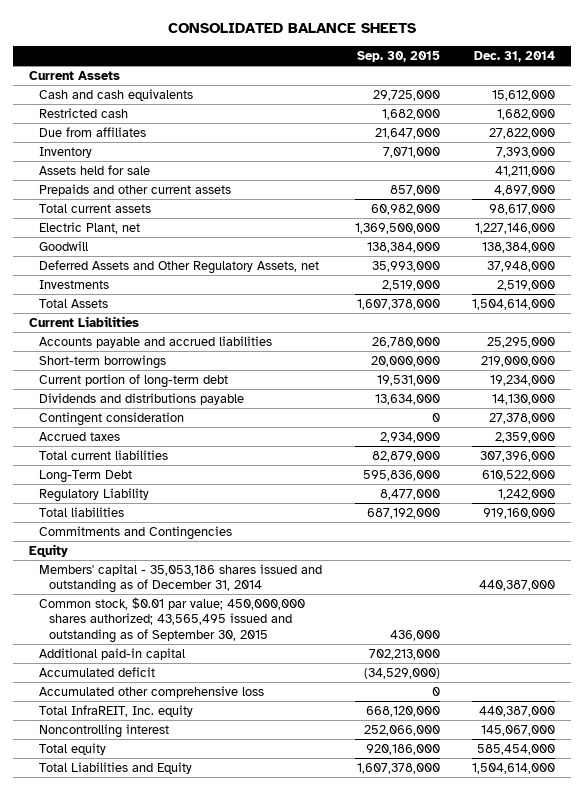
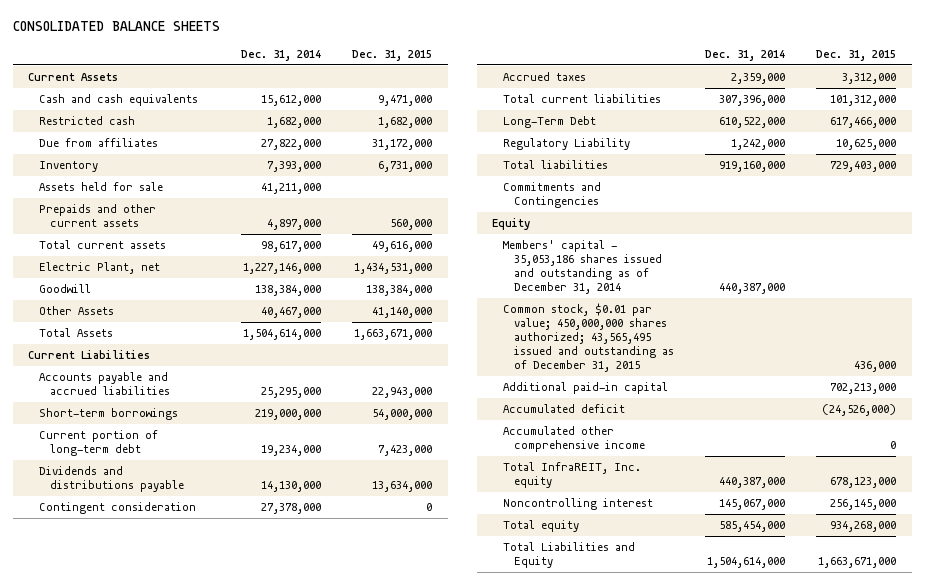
[356,51,440,63] Sep. 30, 2015 -> none
none -> [352,49,433,61] Dec. 31, 2015
[38,259,319,274] Deferred Assets and Other Regulatory Assets, net -> none
[38,279,109,289] Investments -> none
none -> [39,305,115,315] Other Assets
[38,596,305,643] Common stock, $0.01 par value; 450,000,000 shares authorized; 43,565,495 issued and outstanding as of September 30, 2015 -> [503,302,675,373] Common stock, $0.01 par value; 450,000,000 shares authorized; 43,565,495 issued and outstanding as of December 31, 2015
[38,685,264,698] Accumulated other comprehensive loss -> [503,425,646,453] Accumulated other comprehensive income

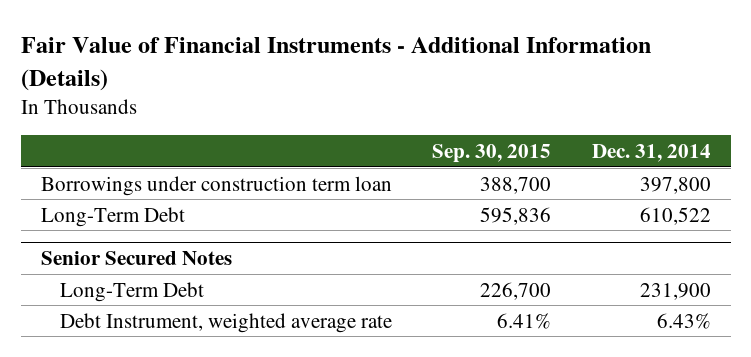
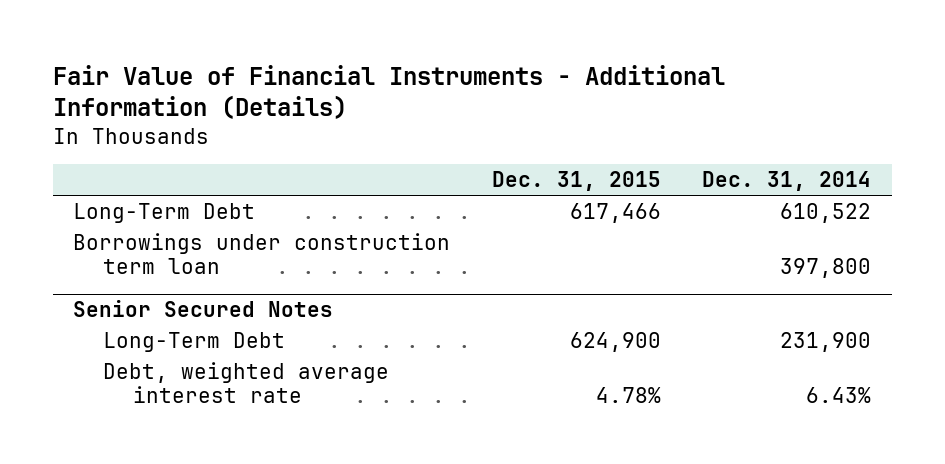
[432,144,552,164] Sep. 30, 2015 -> none
none -> [491,171,661,192] Dec. 31, 2015
[40,175,392,196] Borrowings under construction term loan -> [73,232,451,275] Borrowings under construction term loan
[60,312,393,333] Debt Instrument, weighted average rate -> [103,361,390,404] Debt, weighted average interest rate

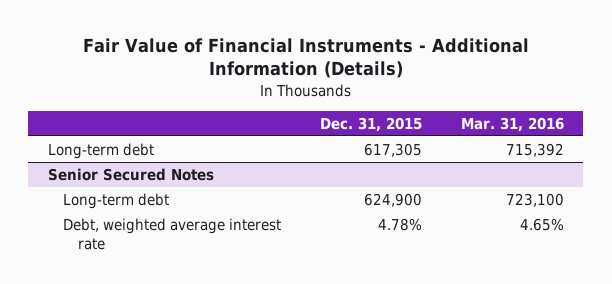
[702,171,872,192] Dec. 31, 2014 -> none
none -> [460,116,564,132] Mar. 31, 2016
[73,232,451,275] Borrowings under construction term loan -> none
[73,202,256,223] Long-Term Debt -> [47,142,154,159] Long-term debt
[569,202,661,223] 617,466 -> [363,142,422,157] 617,305
[103,331,286,352] Long-Term Debt -> [62,192,169,209] Long-term debt

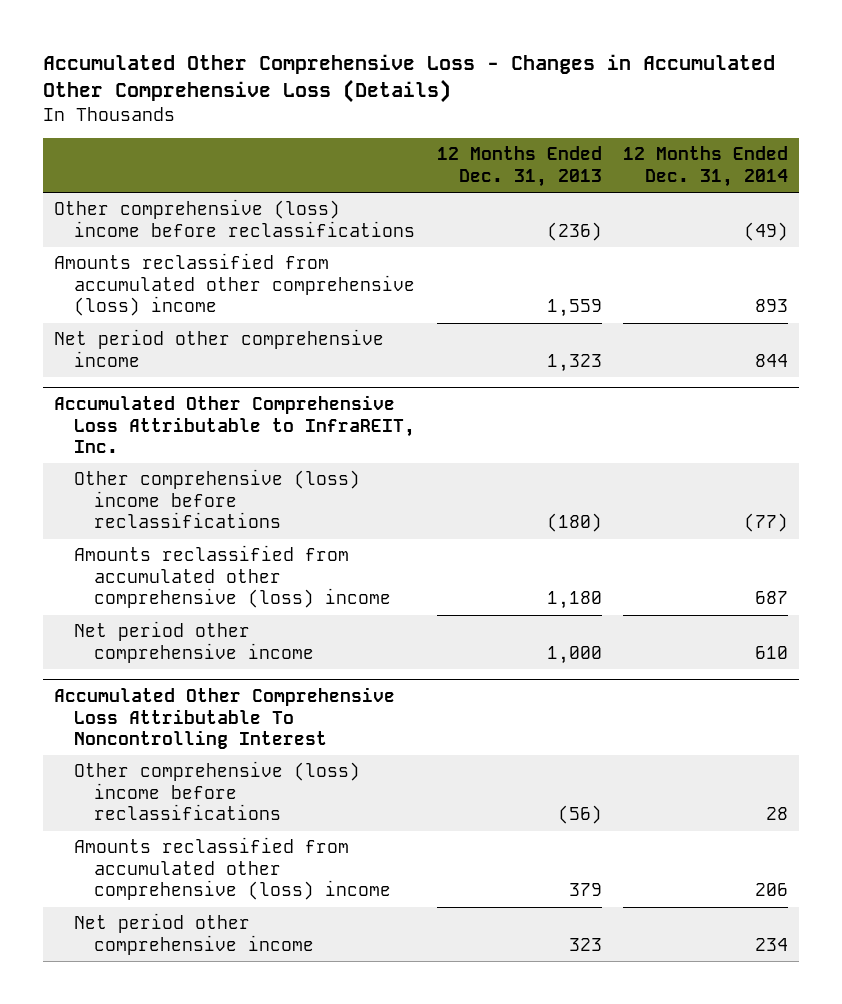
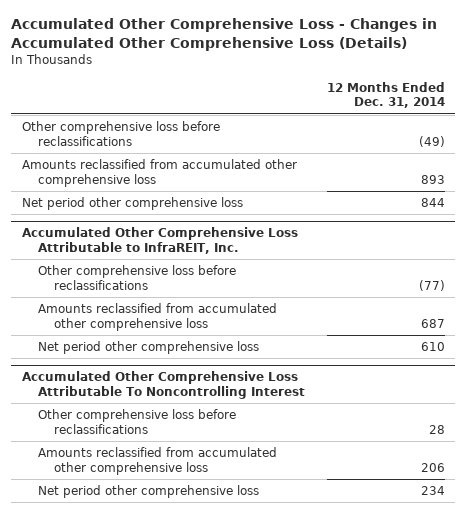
[436,146,602,187] 12 Months Ended Dec. 31, 2013 -> none
[53,199,415,237] Other comprehensive (loss) income before reclassifications -> [21,121,220,146] Other comprehensive loss before reclassifications
[53,253,415,317] Amounts reclassified from accumulated other comprehensive (loss) income -> [21,159,297,187] Amounts reclassified from accumulated other comprehensive loss
[53,329,384,367] Net period other comprehensive income -> [21,197,243,211] Net period other comprehensive loss
[73,469,360,529] Other comprehensive (loss) income before reclassifications -> [38,265,237,290] Other comprehensive loss before reclassifications
[73,545,392,609] Amounts reclassified from accumulated other comprehensive (loss) income -> [38,303,278,331] Amounts reclassified from accumulated other comprehensive loss
[73,621,315,663] Net period other comprehensive income -> [38,341,260,355] Net period other comprehensive loss
[73,761,360,821] Other comprehensive (loss) income before reclassifications -> [38,409,237,434] Other comprehensive loss before reclassifications
[73,837,392,901] Amounts reclassified from accumulated other comprehensive (loss) income -> [38,447,278,475] Amounts reclassified from accumulated other comprehensive loss
[73,913,315,955] Net period other comprehensive income -> [38,485,260,499] Net period other comprehensive loss

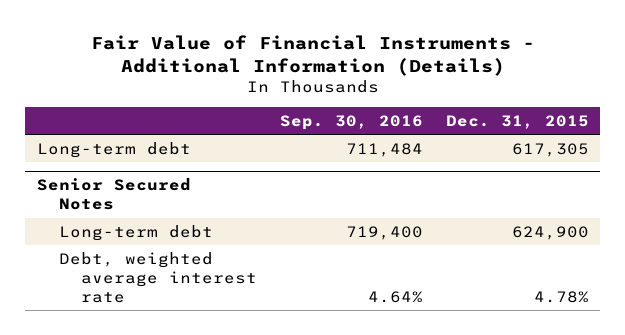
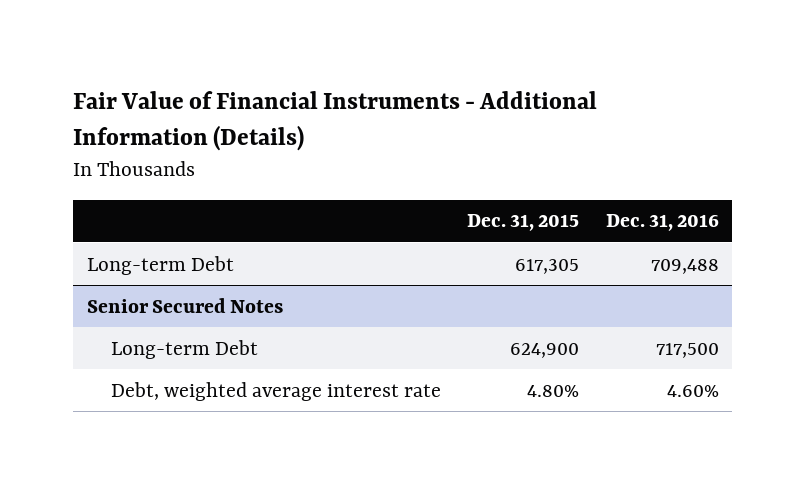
[279,114,423,130] Sep. 30, 2016 -> none
none -> [605,214,719,232] Dec. 31, 2016
[36,141,191,158] Long-term debt -> [86,255,234,275] Long-term Debt
[58,224,213,241] Long-term debt -> [110,339,258,359] Long-term Debt
[533,290,589,303] 4.78% -> [527,384,580,397] 4.80%

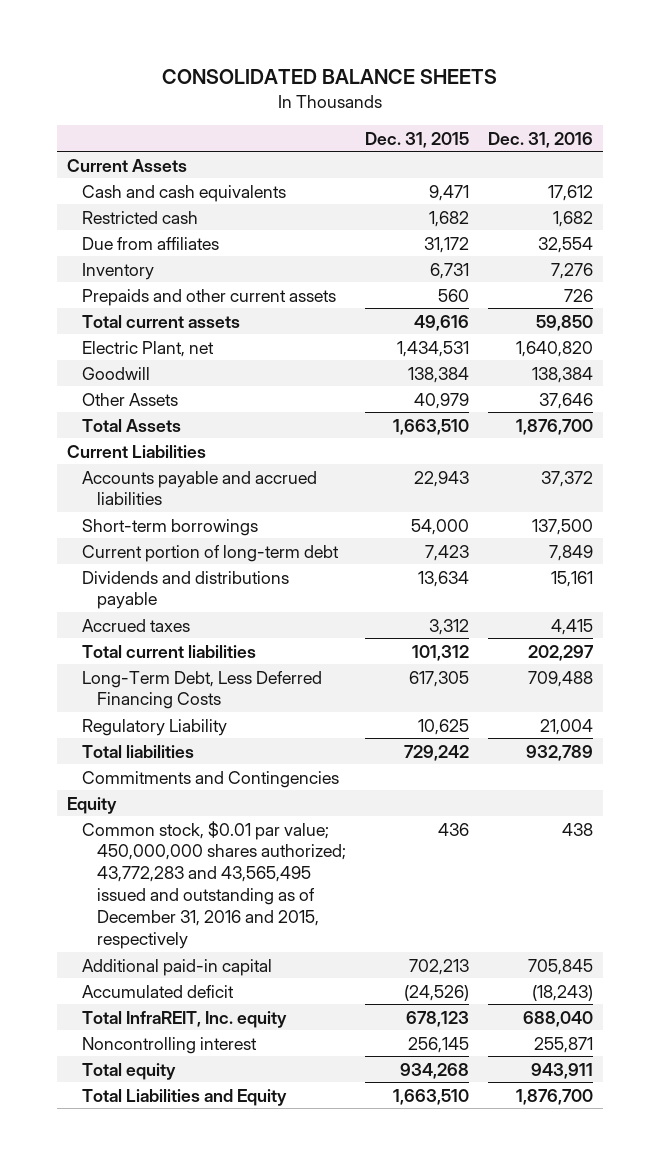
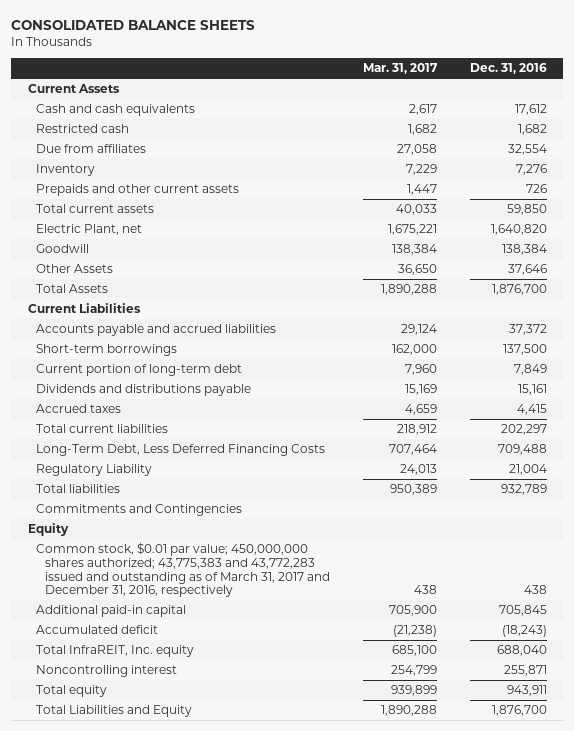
[365,131,470,148] Dec. 31, 2015 -> none
none -> [362,63,438,75] Mar. 31, 2017
[82,820,347,949] Common stock, $0.01 par value; 450,000,000 shares authorized; 43,772,283 and 43,565,495 issued and outstanding as of December 31, 2016 and 2015, respectively -> [36,542,330,598] Common stock, $0.01 par value; 450,000,000 shares authorized; 43,775,383 and 43,772,283 issued and outstanding as of March 31, 2017 and December 31, 2016, respectively

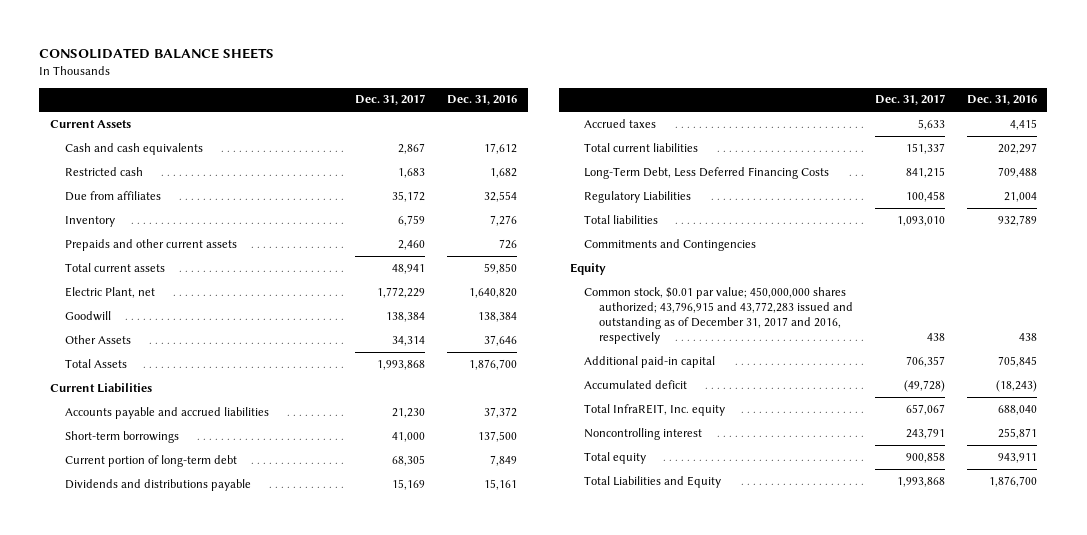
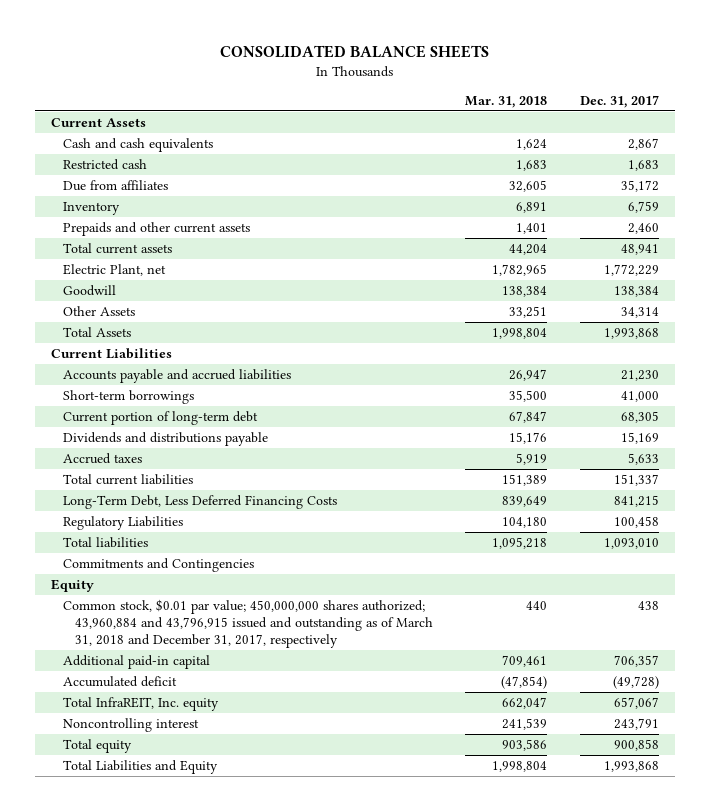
[447,95,518,106] Dec. 31, 2016 -> none
none -> [465,95,548,108] Mar. 31, 2018
[584,286,853,345] Common stock, $0.01 par value; 450,000,000 shares authorized; 43,796,915 and 43,772,283 issued and outstanding as of December 31, 2017 and 2016, respectively -> [63,599,434,648] Common stock, $0.01 par value; 450,000,000 shares authorized; 43,960,884 and 43,796,915 issued and outstanding as of March 31, 2018 and December 31, 2017, respectively

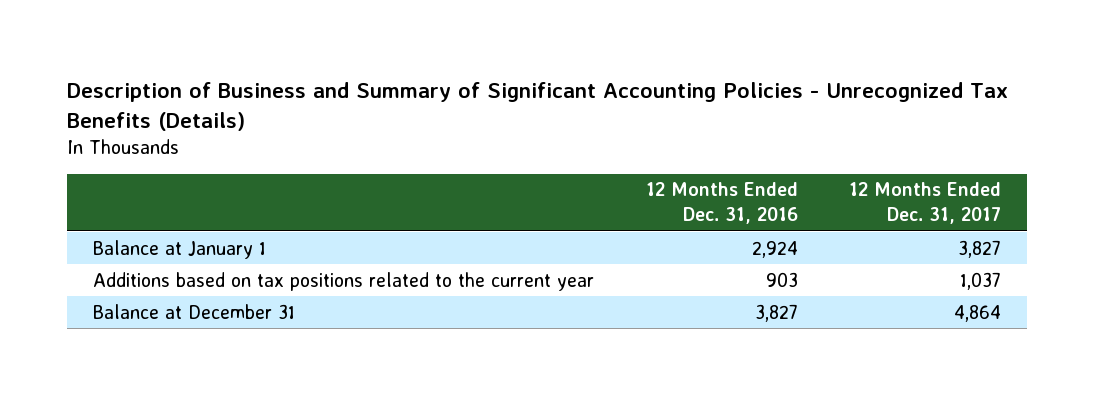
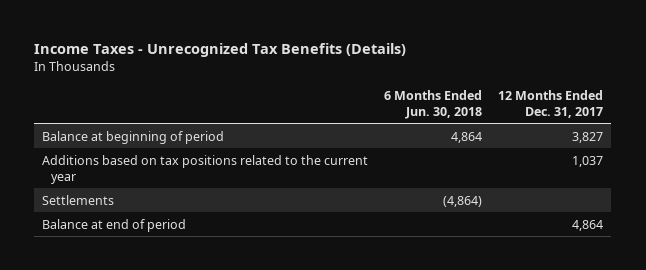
[67,81,1009,131] Description of Business and Summary of Significant Accounting Policies - Unrecognized Tax Benefits (Details) -> [34,42,407,57] Income Taxes - Unrecognized Tax Benefits (Details)
[645,182,798,225] 12 Months Ended Dec. 31, 2016 -> none
none -> [384,89,483,119] 6 Months Ended Jun. 30, 2018
[93,239,267,259] Balance at January 1 -> [42,130,225,144] Balance at beginning of period
none -> [42,194,115,205] Settlements
[93,303,296,319] Balance at December 31 -> [42,218,187,232] Balance at end of period

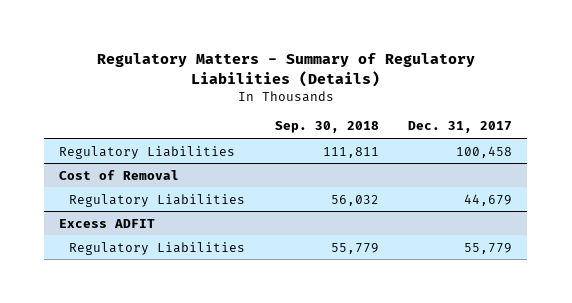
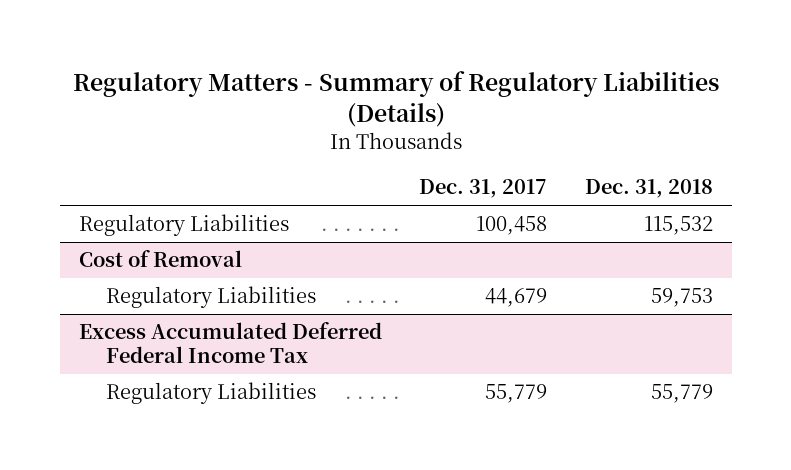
[274,121,379,134] Sep. 30, 2018 -> none
none -> [584,179,713,199] Dec. 31, 2018
[59,218,156,228] Excess ADFIT -> [78,322,382,364] Excess Accumulated Deferred Federal Income Tax

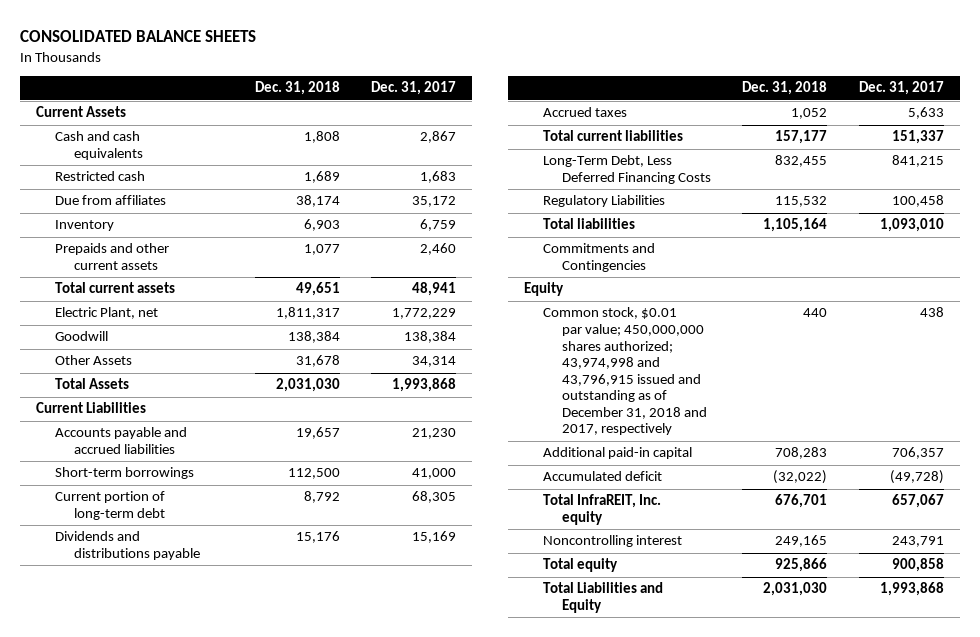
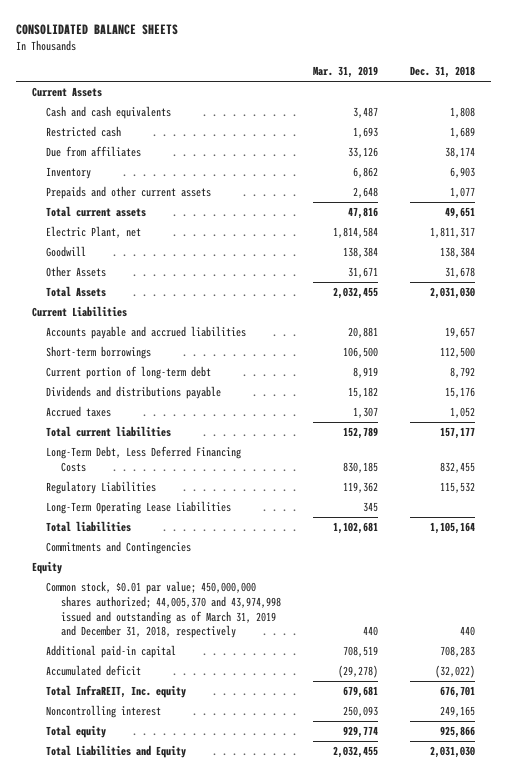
[371,81,457,96] Dec. 31, 2017 -> none
none -> [312,66,378,79] Mar. 31, 2019
none -> [46,501,232,515] Long-Term Operating Lease Liabilities
[542,307,707,436] Common stock, $0.01 par value; 450,000,000 shares authorized; 43,974,998 and 43,796,915 issued and outstanding as of December 31, 2018 and 2017, respectively -> [46,581,281,639] Common stock, $0.01 par value; 450,000,000 shares authorized; 44,005,370 and 43,974,998 issued and outstanding as of March 31, 2019 and December 31, 2018, respectively

